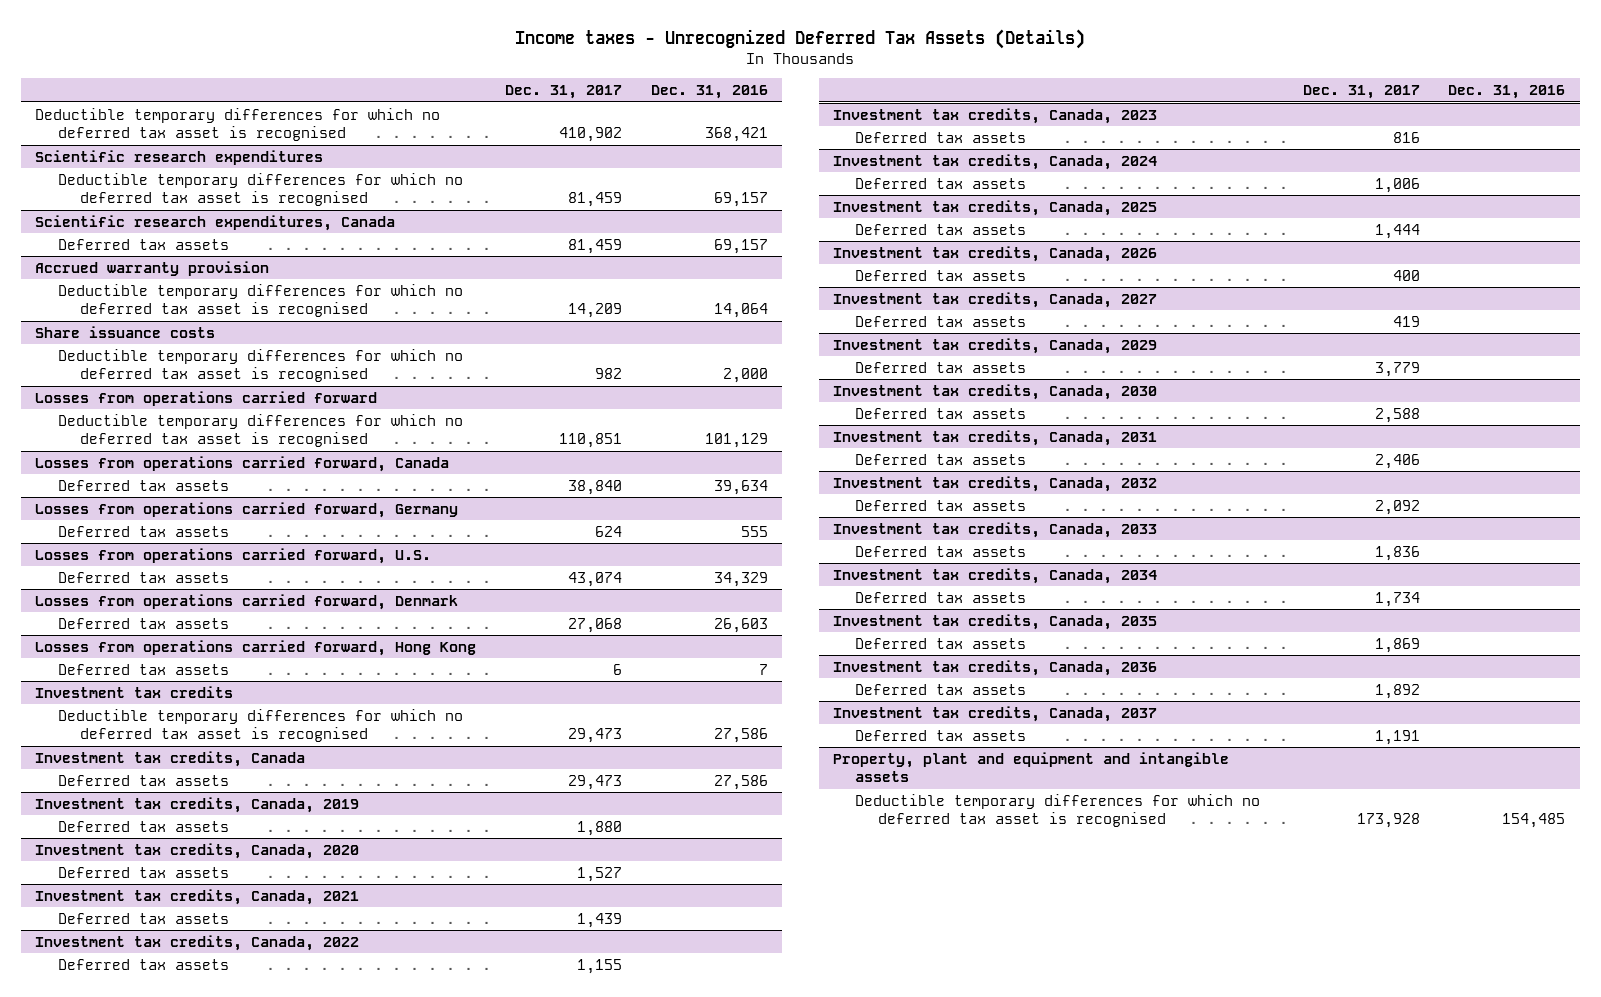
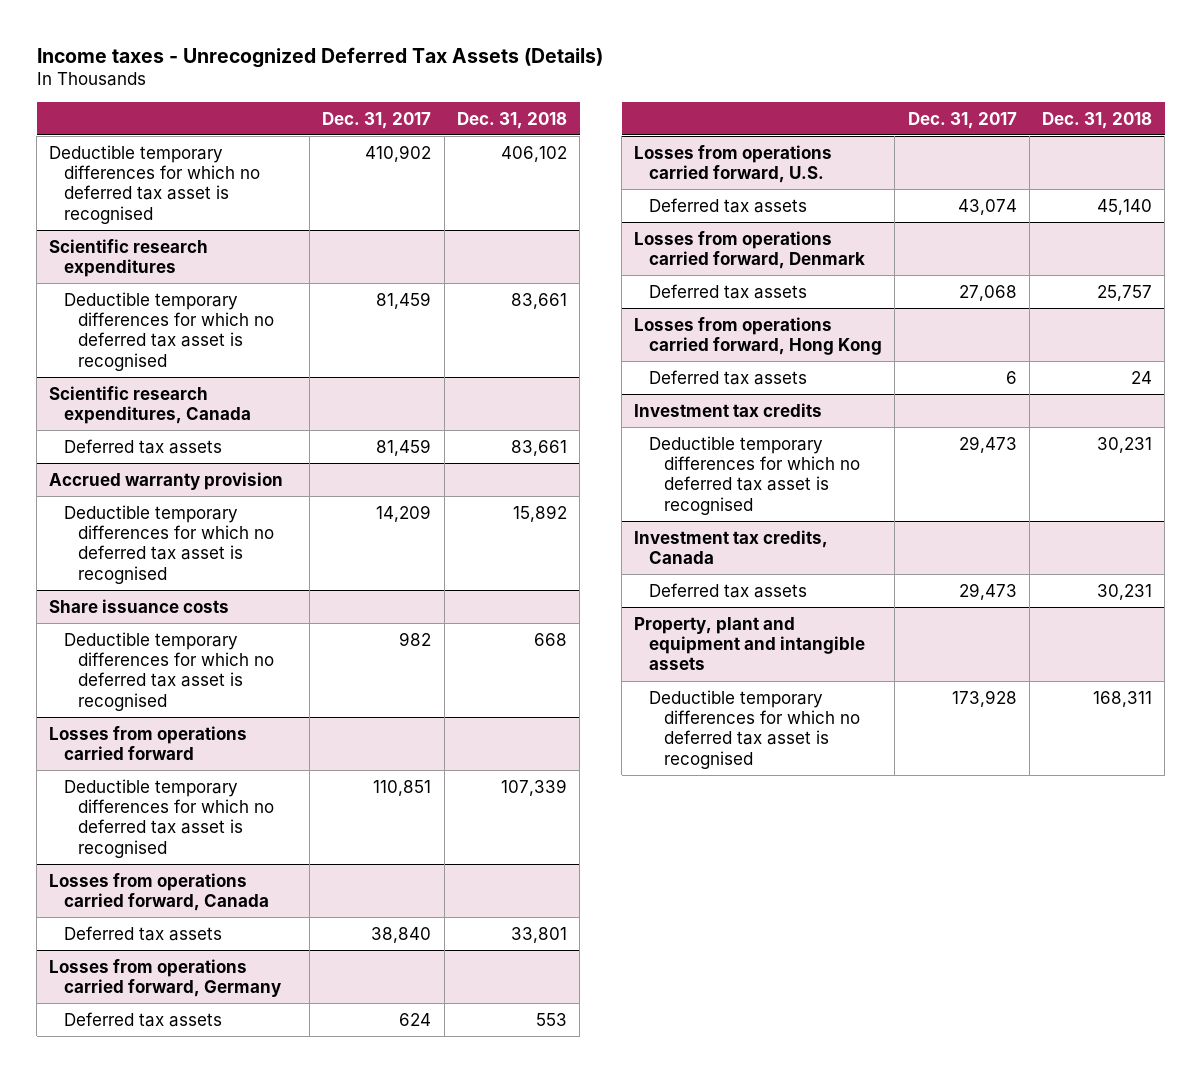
[650,85,768,100] Dec. 31, 2016 -> none
none -> [456,111,567,129] Dec. 31, 2018
[35,796,360,813] Investment tax credits, Canada, 2019 -> none
[57,820,229,832] Deferred tax assets -> none
[35,842,360,859] Investment tax credits, Canada, 2020 -> none
[57,866,229,878] Deferred tax assets -> none
[35,888,360,905] Investment tax credits, Canada, 2021 -> none
[57,912,229,924] Deferred tax assets -> none
[35,934,360,951] Investment tax credits, Canada, 2022 -> none
[57,958,229,970] Deferred tax assets -> none
[833,107,1158,124] Investment tax credits, Canada, 2023 -> none
[855,131,1027,143] Deferred tax assets -> none
[833,153,1158,170] Investment tax credits, Canada, 2024 -> none
[855,177,1027,189] Deferred tax assets -> none
[833,199,1158,216] Investment tax credits, Canada, 2025 -> none
[855,223,1027,235] Deferred tax assets -> none
[833,245,1158,262] Investment tax credits, Canada, 2026 -> none
[855,269,1027,281] Deferred tax assets -> none
[833,291,1158,308] Investment tax credits, Canada, 2027 -> none
[855,315,1027,327] Deferred tax assets -> none
[833,337,1158,354] Investment tax credits, Canada, 2029 -> none
[855,361,1027,373] Deferred tax assets -> none
[833,383,1158,400] Investment tax credits, Canada, 2030 -> none
[855,407,1027,419] Deferred tax assets -> none
[833,429,1158,446] Investment tax credits, Canada, 2031 -> none
[855,453,1027,465] Deferred tax assets -> none
[833,475,1158,492] Investment tax credits, Canada, 2032 -> none
[855,499,1027,511] Deferred tax assets -> none
[833,521,1158,538] Investment tax credits, Canada, 2033 -> none
[855,545,1027,557] Deferred tax assets -> none
[833,567,1158,584] Investment tax credits, Canada, 2034 -> none
[855,591,1027,603] Deferred tax assets -> none
[833,613,1158,630] Investment tax credits, Canada, 2035 -> none
[855,637,1027,649] Deferred tax assets -> none
[833,659,1158,676] Investment tax credits, Canada, 2036 -> none
[855,683,1027,695] Deferred tax assets -> none
[833,705,1158,722] Investment tax credits, Canada, 2037 -> none
[855,729,1027,741] Deferred tax assets -> none

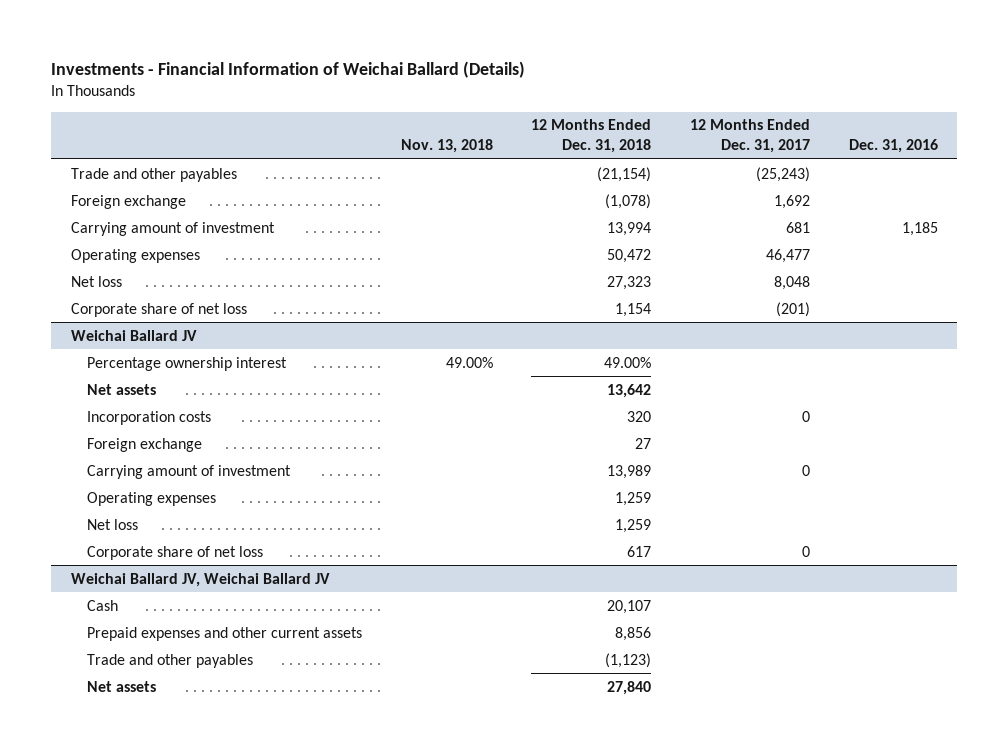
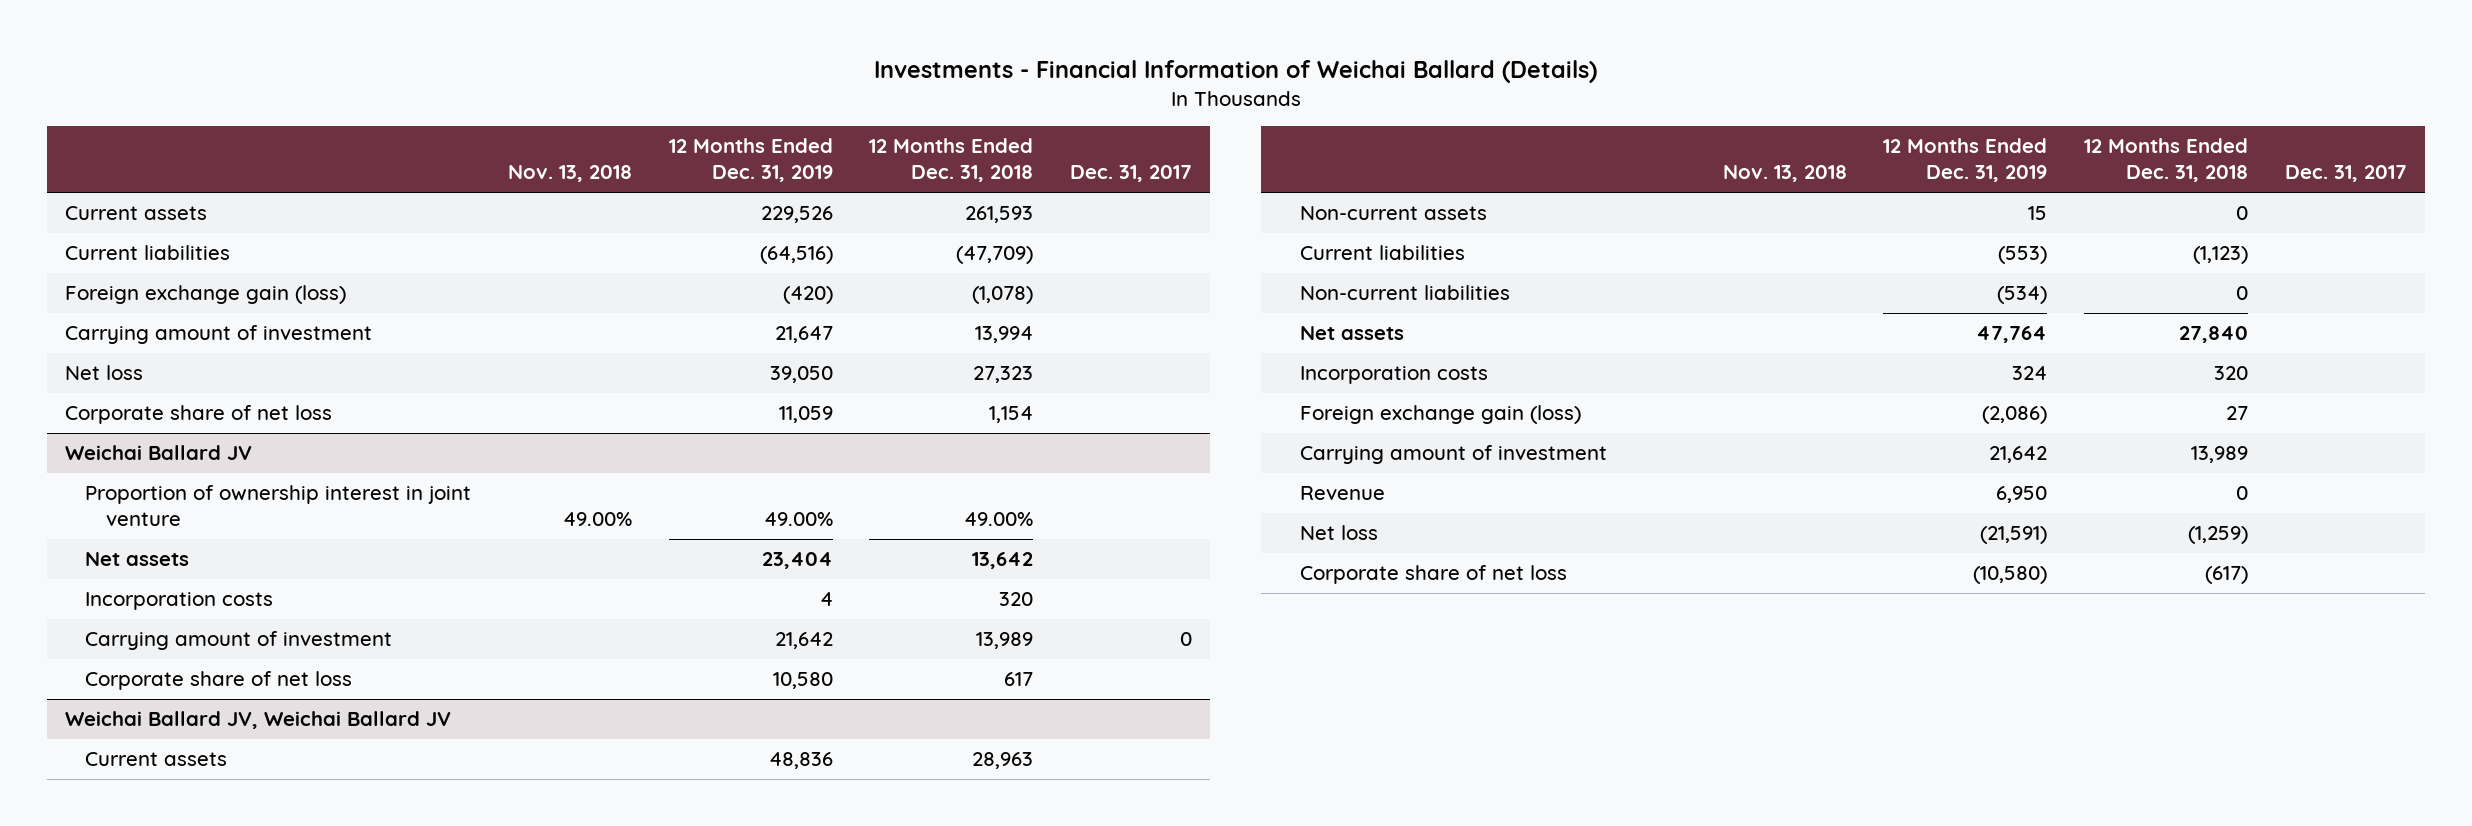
[689,119,810,154] 12 Months Ended Dec. 31, 2017 -> none
[848,139,938,154] Dec. 31, 2016 -> none
none -> [668,138,833,183] 12 Months Ended Dec. 31, 2019
none -> [1070,165,1193,183] Dec. 31, 2017
[70,167,237,182] Trade and other payables -> none
none -> [65,206,208,221] Current assets
none -> [65,245,231,261] Current liabilities
[70,194,186,209] Foreign exchange -> [65,285,347,305] Foreign exchange gain (loss)
[70,248,200,263] Operating expenses -> none
[86,356,287,371] Percentage ownership interest -> [85,485,472,527] Proportion of ownership interest in joint venture
[86,437,202,452] Foreign exchange -> none
[86,491,216,506] Operating expenses -> none
[86,518,138,530] Net loss -> none
[86,599,118,611] Cash -> none
[86,626,362,641] Prepaid expenses and other current assets -> none
none -> [85,752,228,767] Current assets
none -> [1299,206,1487,221] Non-current assets
[86,653,253,668] Trade and other payables -> [1299,245,1465,261] Current liabilities
none -> [1299,285,1510,301] Non-current liabilities
none -> [1299,366,1488,385] Incorporation costs
none -> [1299,405,1581,425] Foreign exchange gain (loss)
none -> [1299,445,1607,465] Carrying amount of investment
none -> [1299,486,1385,501] Revenue
none -> [1299,525,1378,541] Net loss
none -> [1299,565,1567,585] Corporate share of net loss

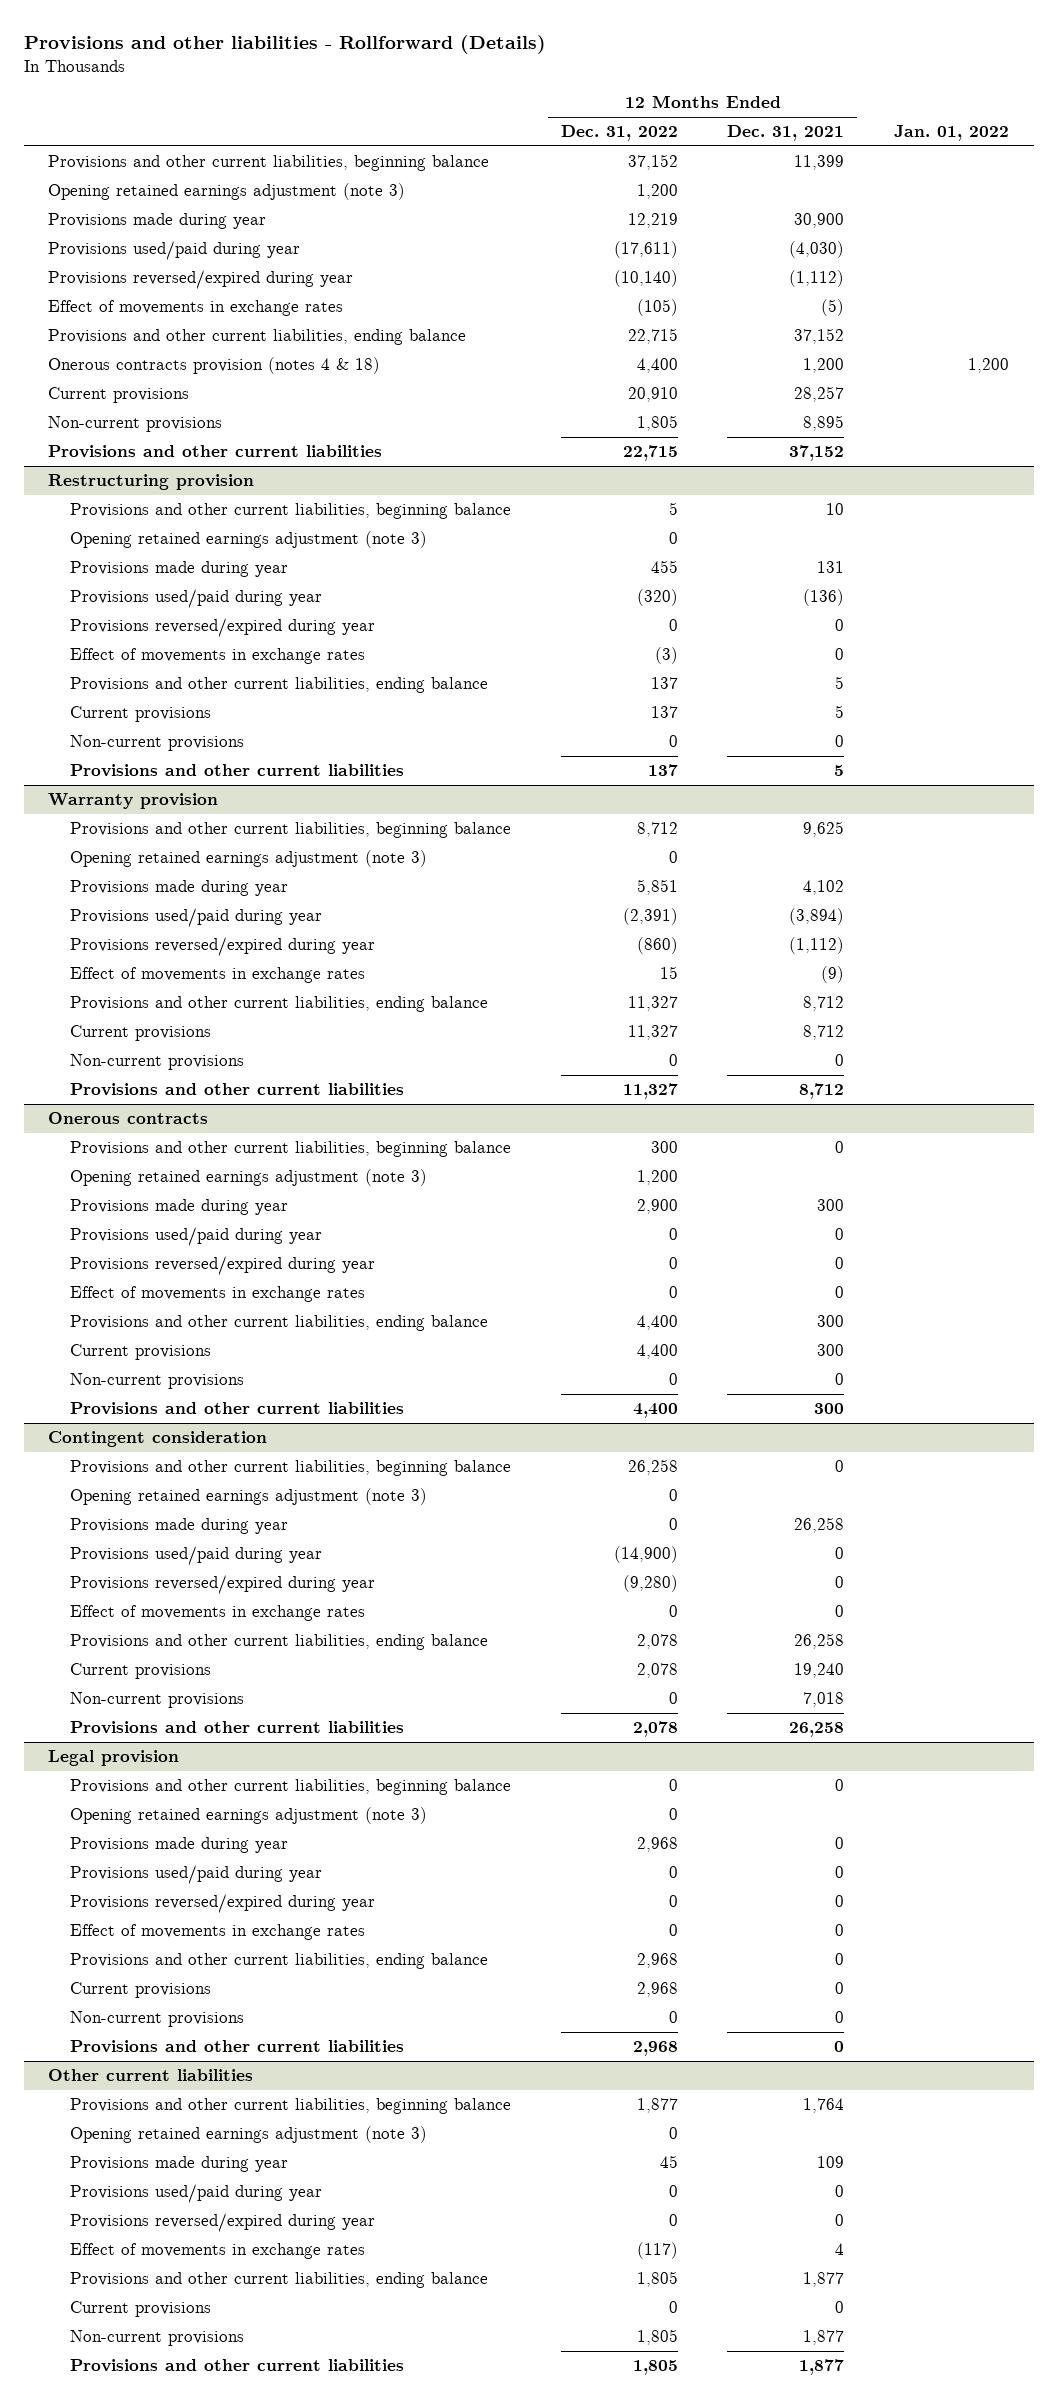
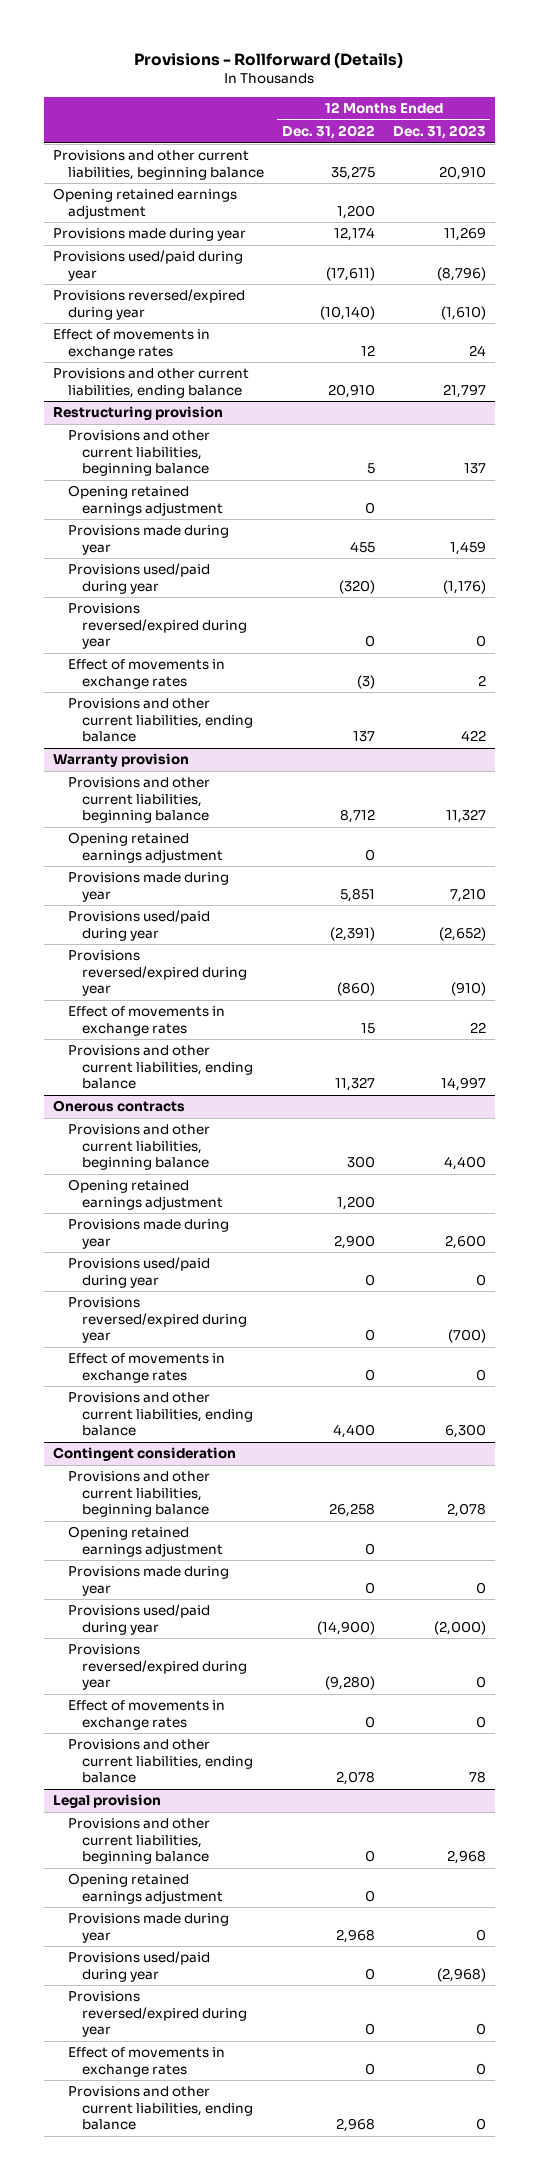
[23,35,546,55] Provisions and other liabilities - Rollforward (Details) -> [134,52,404,69] Provisions - Rollforward (Details)
[727,125,845,142] Dec. 31, 2021 -> none
[894,125,1010,142] Jan. 01, 2022 -> none
none -> [392,125,486,140] Dec. 31, 2023
[627,154,678,171] 37,152 -> [330,165,375,180] 35,275
[48,183,406,201] Opening retained earnings adjustment (note 3) -> [53,188,238,219] Opening retained earnings adjustment
[627,213,678,229] 12,219 -> [333,227,375,242] 12,174
[48,357,381,375] Onerous contracts provision (notes 4 & 18) -> none
[48,387,190,404] Current provisions -> none
[48,416,223,433] Non-current provisions -> none
[48,445,383,459] Provisions and other current liabilities -> none
[636,299,678,317] (105) -> [360,344,375,356] 12
[627,328,678,345] 22,715 -> [327,383,375,398] 20,910
[70,531,428,549] Opening retained earnings adjustment (note 3) -> [67,485,224,516] Opening retained earnings adjustment
[70,706,212,723] Current provisions -> none
[70,735,245,752] Non-current provisions -> none
[70,764,405,778] Provisions and other current liabilities -> none
[70,850,428,868] Opening retained earnings adjustment (note 3) -> [67,832,224,863] Opening retained earnings adjustment
[70,1025,212,1042] Current provisions -> none
[70,1054,245,1071] Non-current provisions -> none
[70,1083,405,1097] Provisions and other current liabilities -> none
[70,1169,428,1187] Opening retained earnings adjustment (note 3) -> [67,1179,224,1210] Opening retained earnings adjustment
[70,1344,212,1361] Current provisions -> none
[70,1373,245,1390] Non-current provisions -> none
[70,1402,405,1416] Provisions and other current liabilities -> none
[70,1488,428,1506] Opening retained earnings adjustment (note 3) -> [67,1526,224,1557] Opening retained earnings adjustment
[70,1663,212,1680] Current provisions -> none
[70,1692,245,1709] Non-current provisions -> none
[70,1721,405,1735] Provisions and other current liabilities -> none
[70,1807,428,1825] Opening retained earnings adjustment (note 3) -> [67,1873,224,1904] Opening retained earnings adjustment
[70,1982,212,1999] Current provisions -> none
[70,2011,245,2028] Non-current provisions -> none
[70,2040,405,2054] Provisions and other current liabilities -> none
[48,2069,254,2082] Other current liabilities -> none
[70,2098,512,2115] Provisions and other current liabilities, beginning balance -> none
[70,2126,428,2144] Opening retained earnings adjustment (note 3) -> none
[70,2156,289,2173] Provisions made during year -> none
[70,2184,323,2204] Provisions used/paid during year -> none
[70,2213,376,2233] Provisions reversed/expired during year -> none
[70,2243,366,2260] Effect of movements in exchange rates -> none
[70,2272,489,2289] Provisions and other current liabilities, ending balance -> none
[70,2301,212,2318] Current provisions -> none
[70,2330,245,2347] Non-current provisions -> none
[70,2359,405,2373] Provisions and other current liabilities -> none

